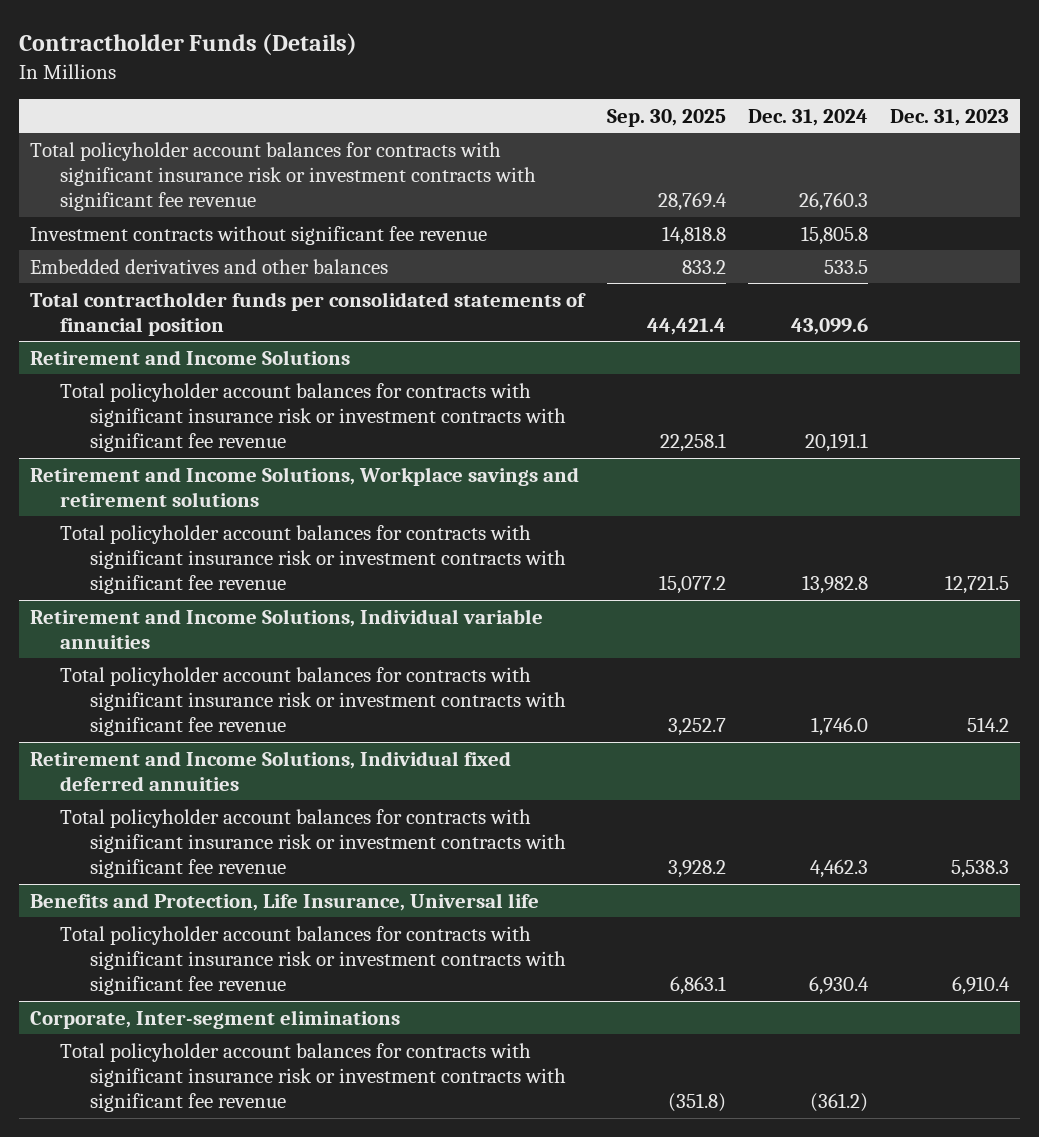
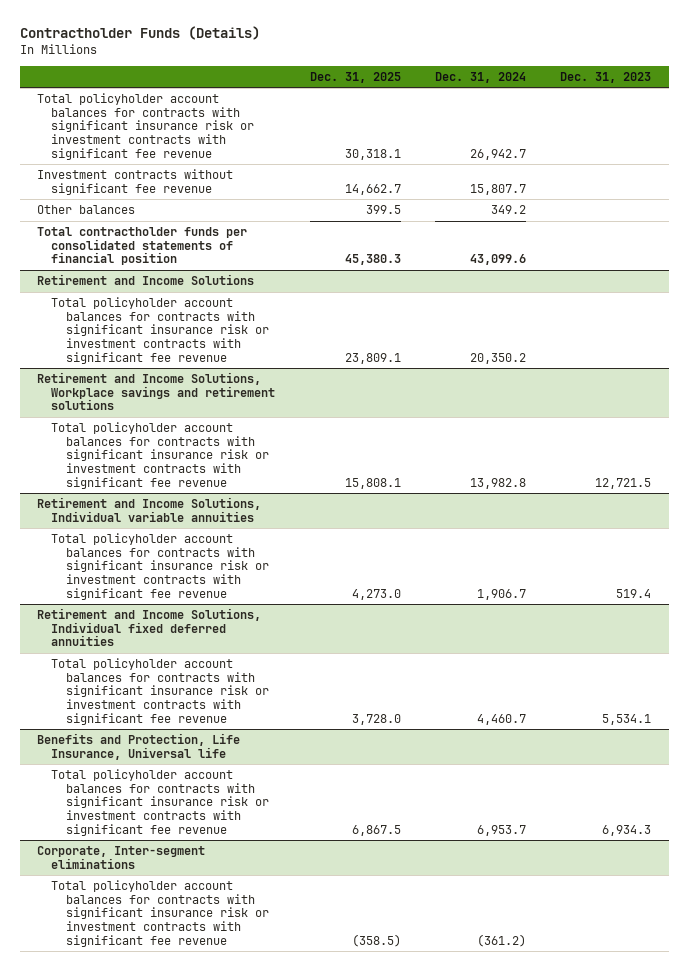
[606,108,726,127] Sep. 30, 2025 -> none
none -> [309,71,401,83] Dec. 31, 2025
[30,258,389,274] Embedded derivatives and other balances -> none
[798,191,868,211] 26,760.3 -> [470,148,527,160] 26,942.7
[800,225,868,245] 15,805.8 -> [470,183,527,195] 15,807.7
none -> [37,205,136,215] Other balances
[804,432,868,452] 20,191.1 -> [470,352,527,364] 20,350.2
[810,716,868,736] 1,746.0 -> [477,588,527,600] 1,906.7
[966,716,1009,732] 514.2 -> [616,588,652,598] 519.4
[809,858,868,878] 4,462.3 -> [477,713,527,725] 4,460.7
[950,859,1009,878] 5,538.3 -> [602,713,652,725] 5,534.1
[808,975,869,995] 6,930.4 -> [477,824,527,836] 6,953.7
[951,975,1010,995] 6,910.4 -> [602,824,652,836] 6,934.3

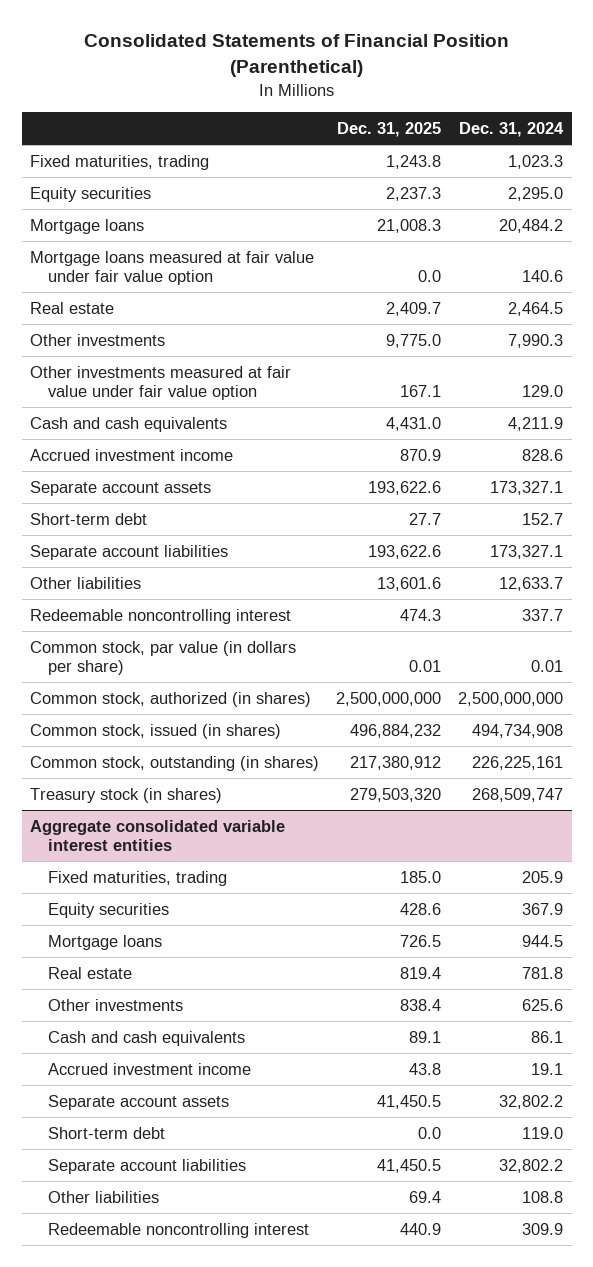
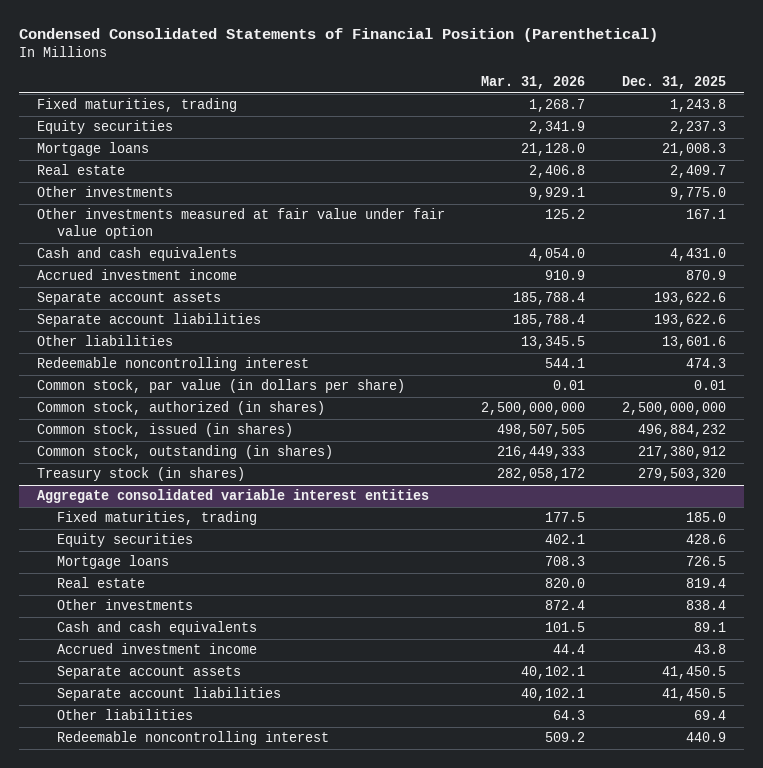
[83,34,509,78] Consolidated Statements of Financial Position (Parenthetical) -> [18,28,658,43] Condensed Consolidated Statements of Financial Position (Parenthetical)
[459,121,565,137] Dec. 31, 2024 -> none
none -> [481,76,586,90] Mar. 31, 2026
[30,250,315,285] Mortgage loans measured at fair value under fair value option -> none
[30,512,148,525] Short-term debt -> none
[48,1126,166,1139] Short-term debt -> none

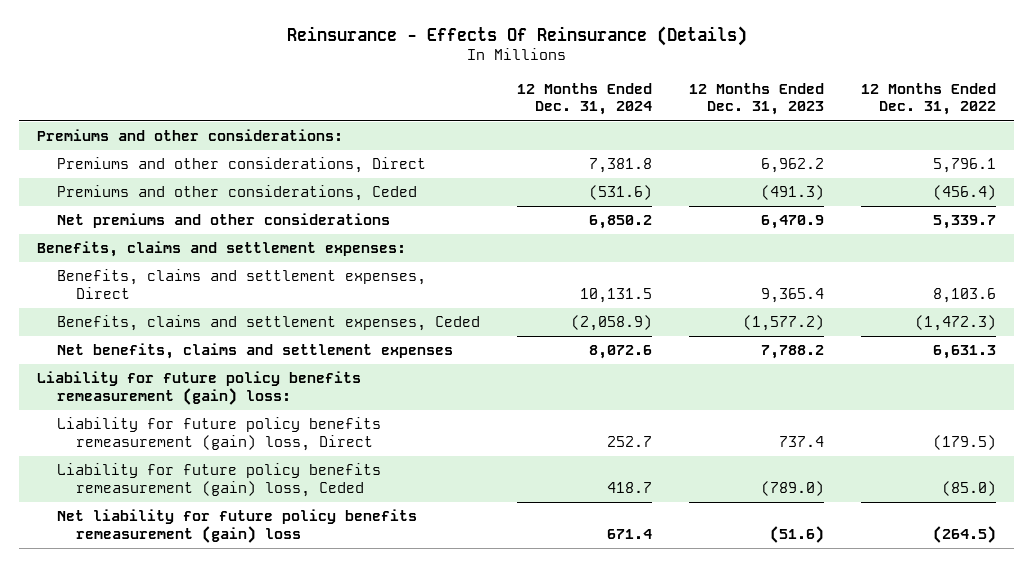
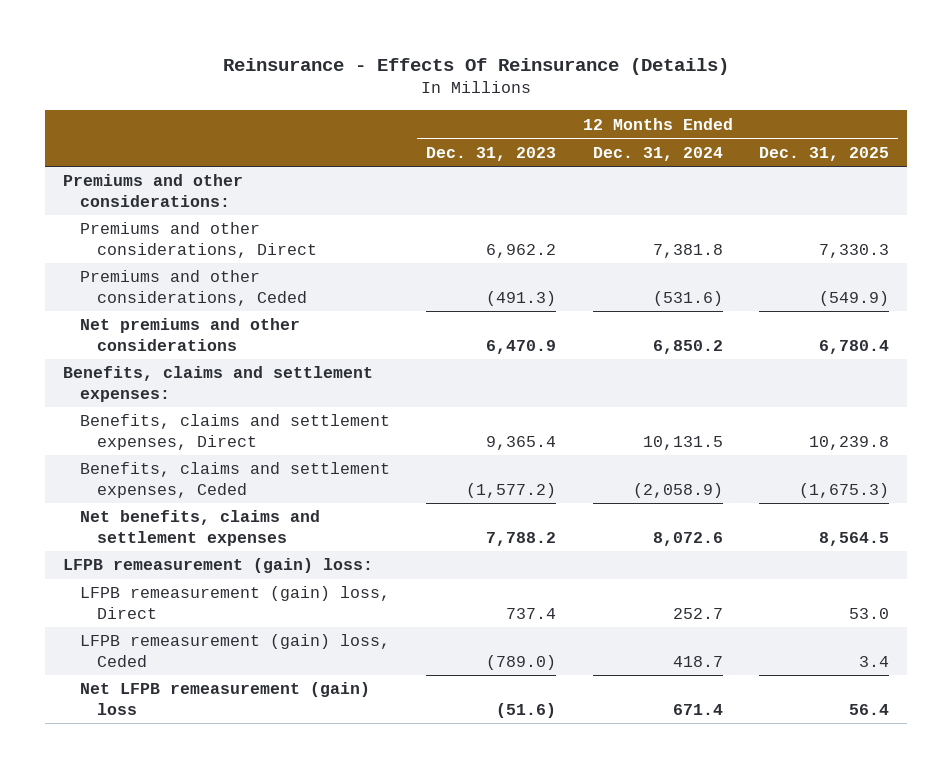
[860,82,996,116] 12 Months Ended Dec. 31, 2022 -> none
none -> [758,146,889,161] Dec. 31, 2025
[37,371,362,405] Liability for future policy benefits remeasurement (gain) loss: -> [63,558,374,574] LFPB remeasurement (gain) loss:
[56,417,381,451] Liability for future policy benefits remeasurement (gain) loss, Direct -> [80,586,391,619] LFPB remeasurement (gain) loss, Direct
[56,463,381,497] Liability for future policy benefits remeasurement (gain) loss, Ceded -> [80,634,391,667] LFPB remeasurement (gain) loss, Ceded
[56,509,417,543] Net liability for future policy benefits remeasurement (gain) loss -> [80,682,371,715] Net LFPB remeasurement (gain) loss

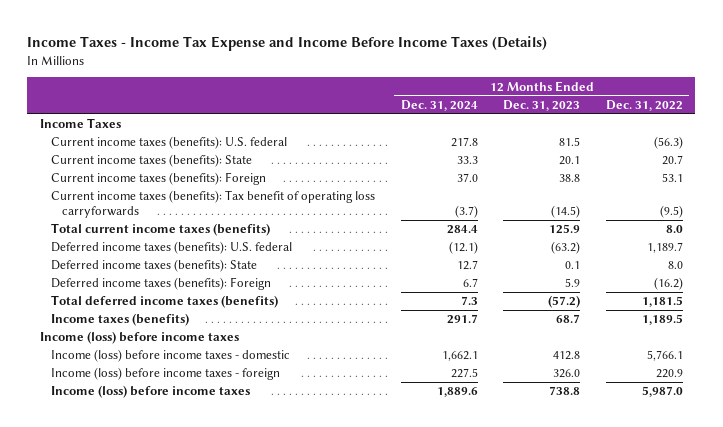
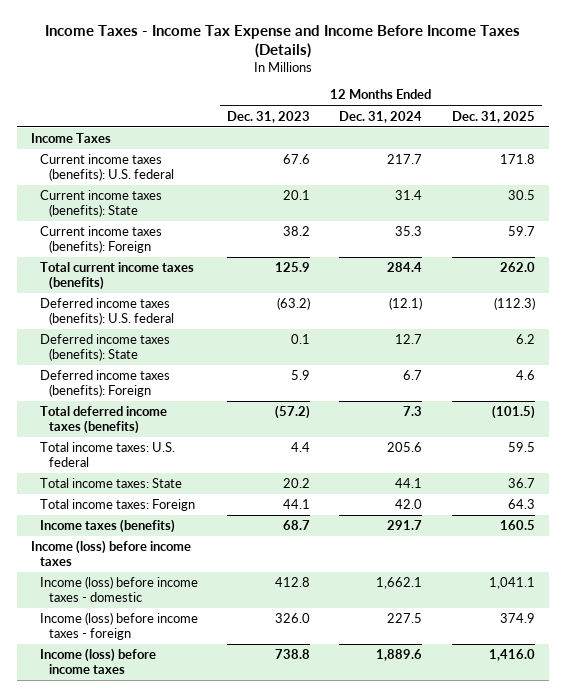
[605,99,683,111] Dec. 31, 2022 -> none
none -> [451,110,535,123] Dec. 31, 2025
[51,190,376,219] Current income taxes (benefits): Tax benefit of operating loss carryforwards -> none
[450,137,478,148] 217.8 -> [387,154,423,165] 217.7
[559,137,581,147] 81.5 -> [283,154,311,165] 67.6
[456,156,478,165] 33.3 -> [395,190,423,201] 31.4
[456,173,478,183] 37.0 -> [395,226,423,237] 35.3
[559,174,581,183] 38.8 -> [283,226,311,237] 38.2
none -> [40,442,176,468] Total income taxes: U.S. federal
none -> [40,478,183,489] Total income taxes: State
none -> [40,499,196,512] Total income taxes: Foreign

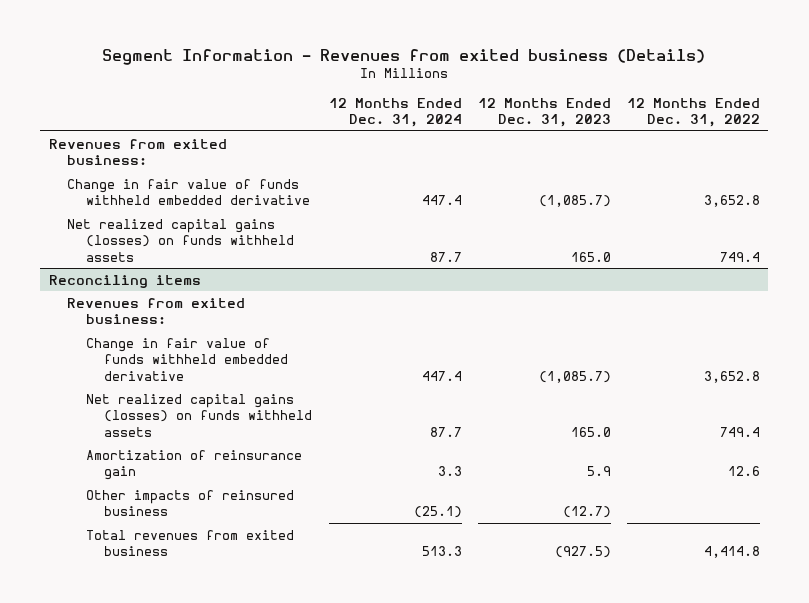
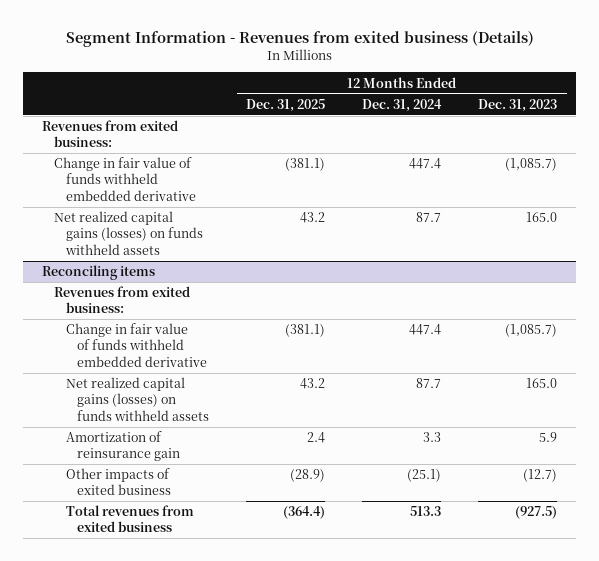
[627,97,761,128] 12 Months Ended Dec. 31, 2022 -> none
none -> [246,98,326,112] Dec. 31, 2025
[85,489,294,517] Other impacts of reinsured business -> [65,468,172,496] Other impacts of exited business

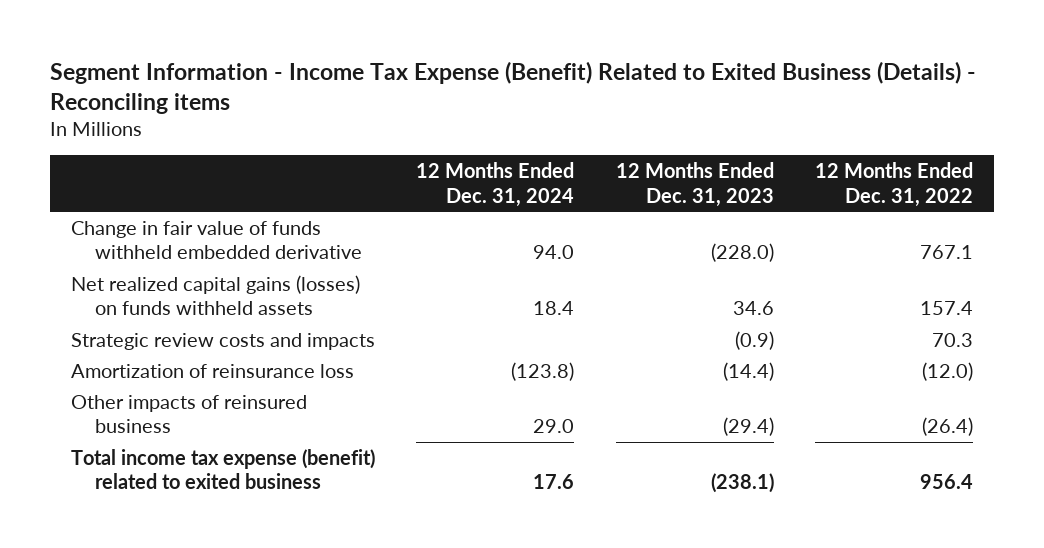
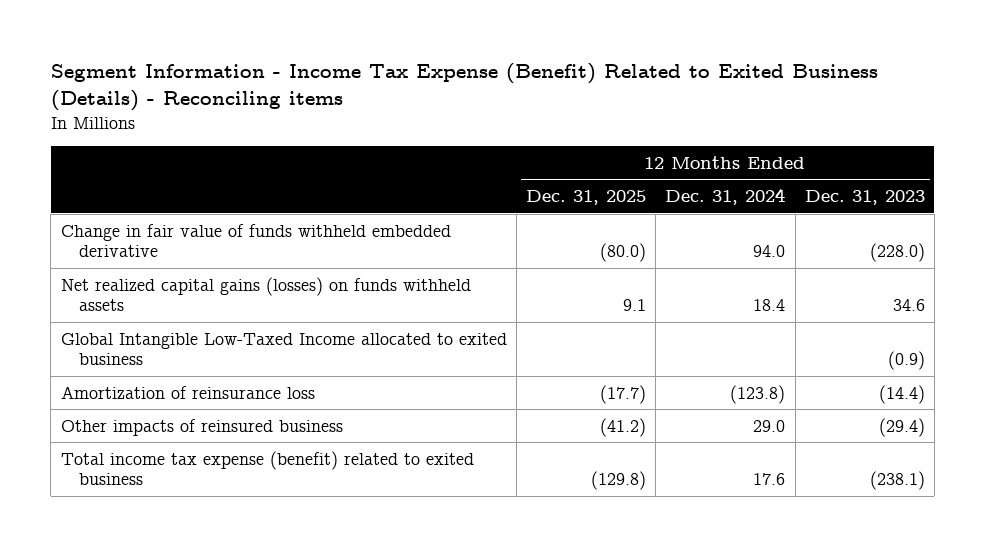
[815,161,974,207] 12 Months Ended Dec. 31, 2022 -> none
none -> [526,190,647,206] Dec. 31, 2025
[70,332,375,350] Strategic review costs and impacts -> none
none -> [60,332,507,366] Global Intangible Low-Taxed Income allocated to exited business

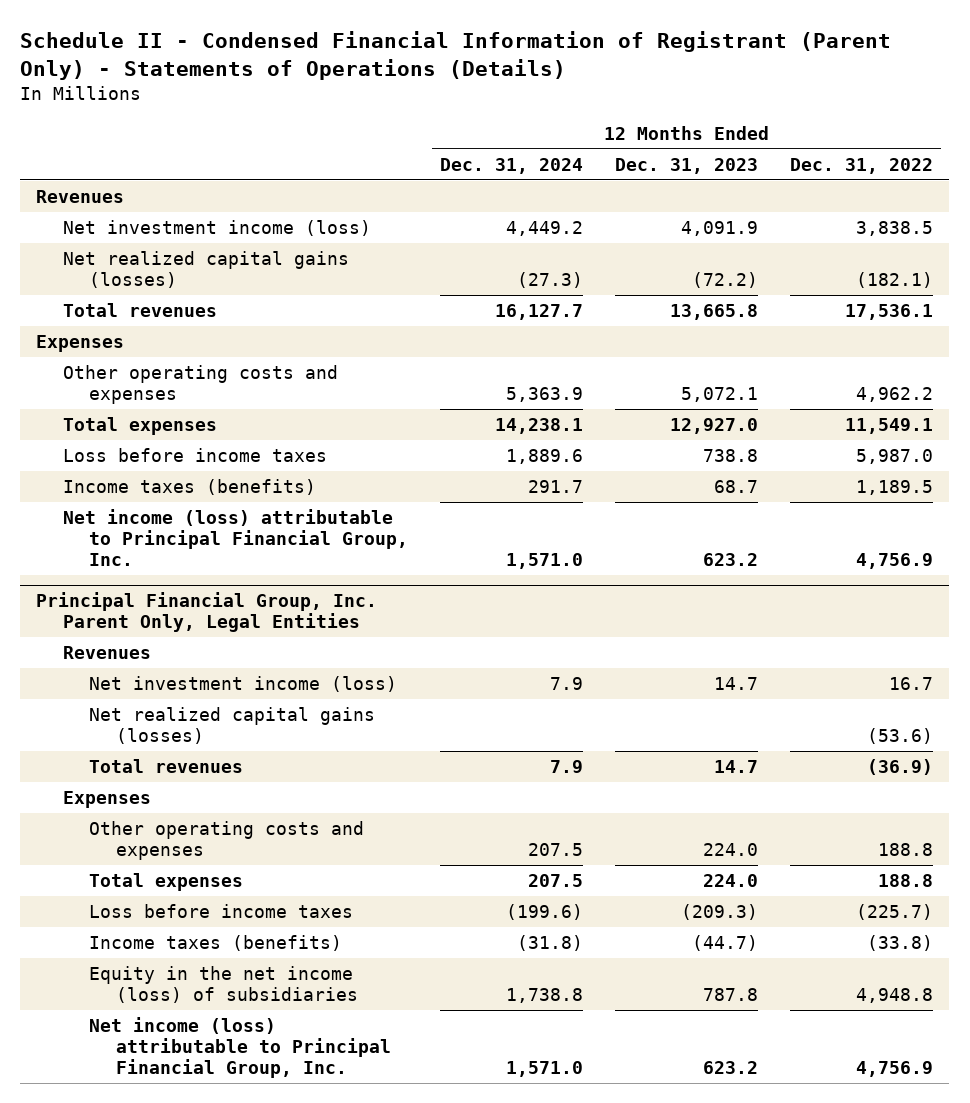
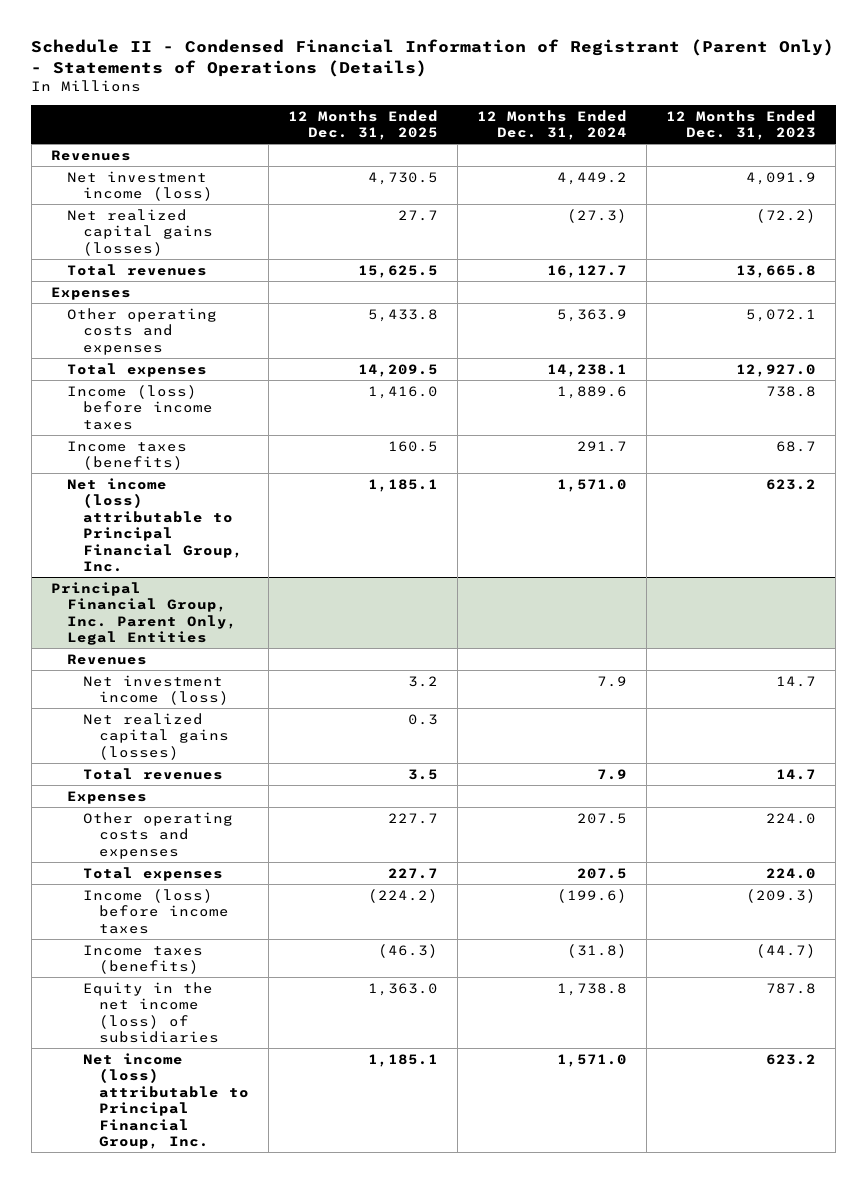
[790,157,934,174] Dec. 31, 2022 -> none
none -> [288,109,439,141] 12 Months Ended Dec. 31, 2025
[62,447,327,462] Loss before income taxes -> [67,384,214,430] Income (loss) before income taxes
[89,903,354,918] Loss before income taxes -> [83,888,230,934] Income (loss) before income taxes

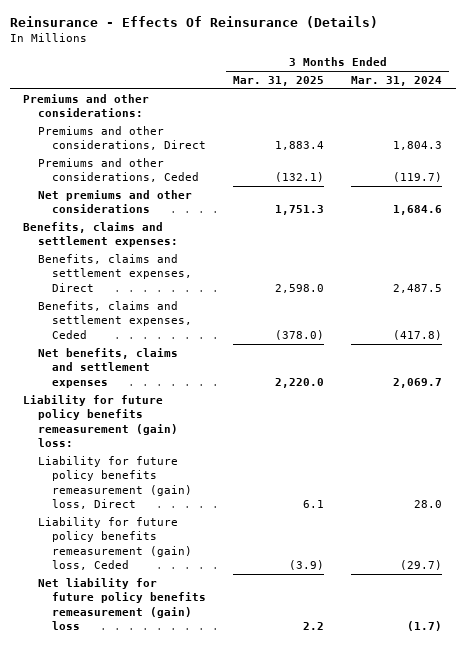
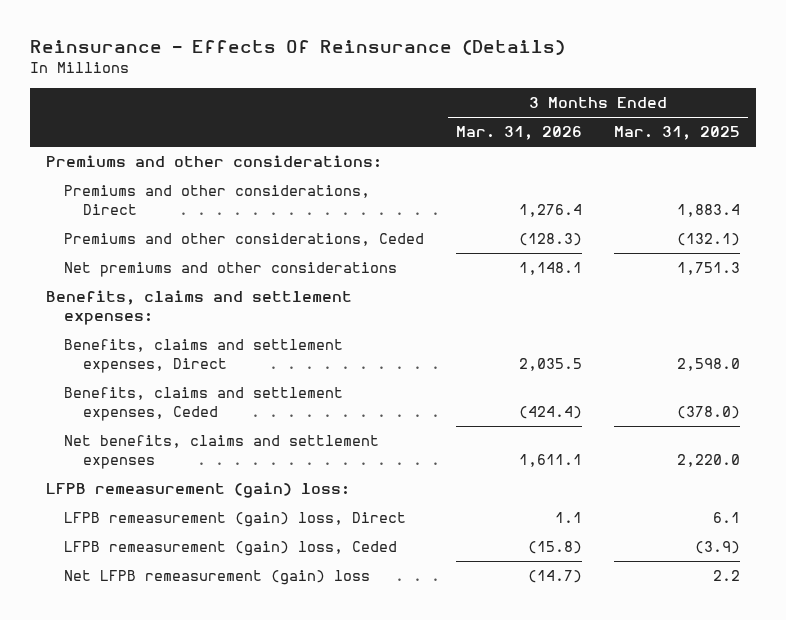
[351,76,443,87] Mar. 31, 2024 -> none
none -> [456,126,583,141] Mar. 31, 2026
[23,394,178,448] Liability for future policy benefits remeasurement (gain) loss: -> [46,482,351,499] LFPB remeasurement (gain) loss:
[37,455,192,510] Liability for future policy benefits remeasurement (gain) loss, Direct -> [64,512,407,528] LFPB remeasurement (gain) loss, Direct
[37,516,192,571] Liability for future policy benefits remeasurement (gain) loss, Ceded -> [64,541,398,557] LFPB remeasurement (gain) loss, Ceded
[37,577,206,631] Net liability for future policy benefits remeasurement (gain) loss -> [64,570,371,586] Net LFPB remeasurement (gain) loss

